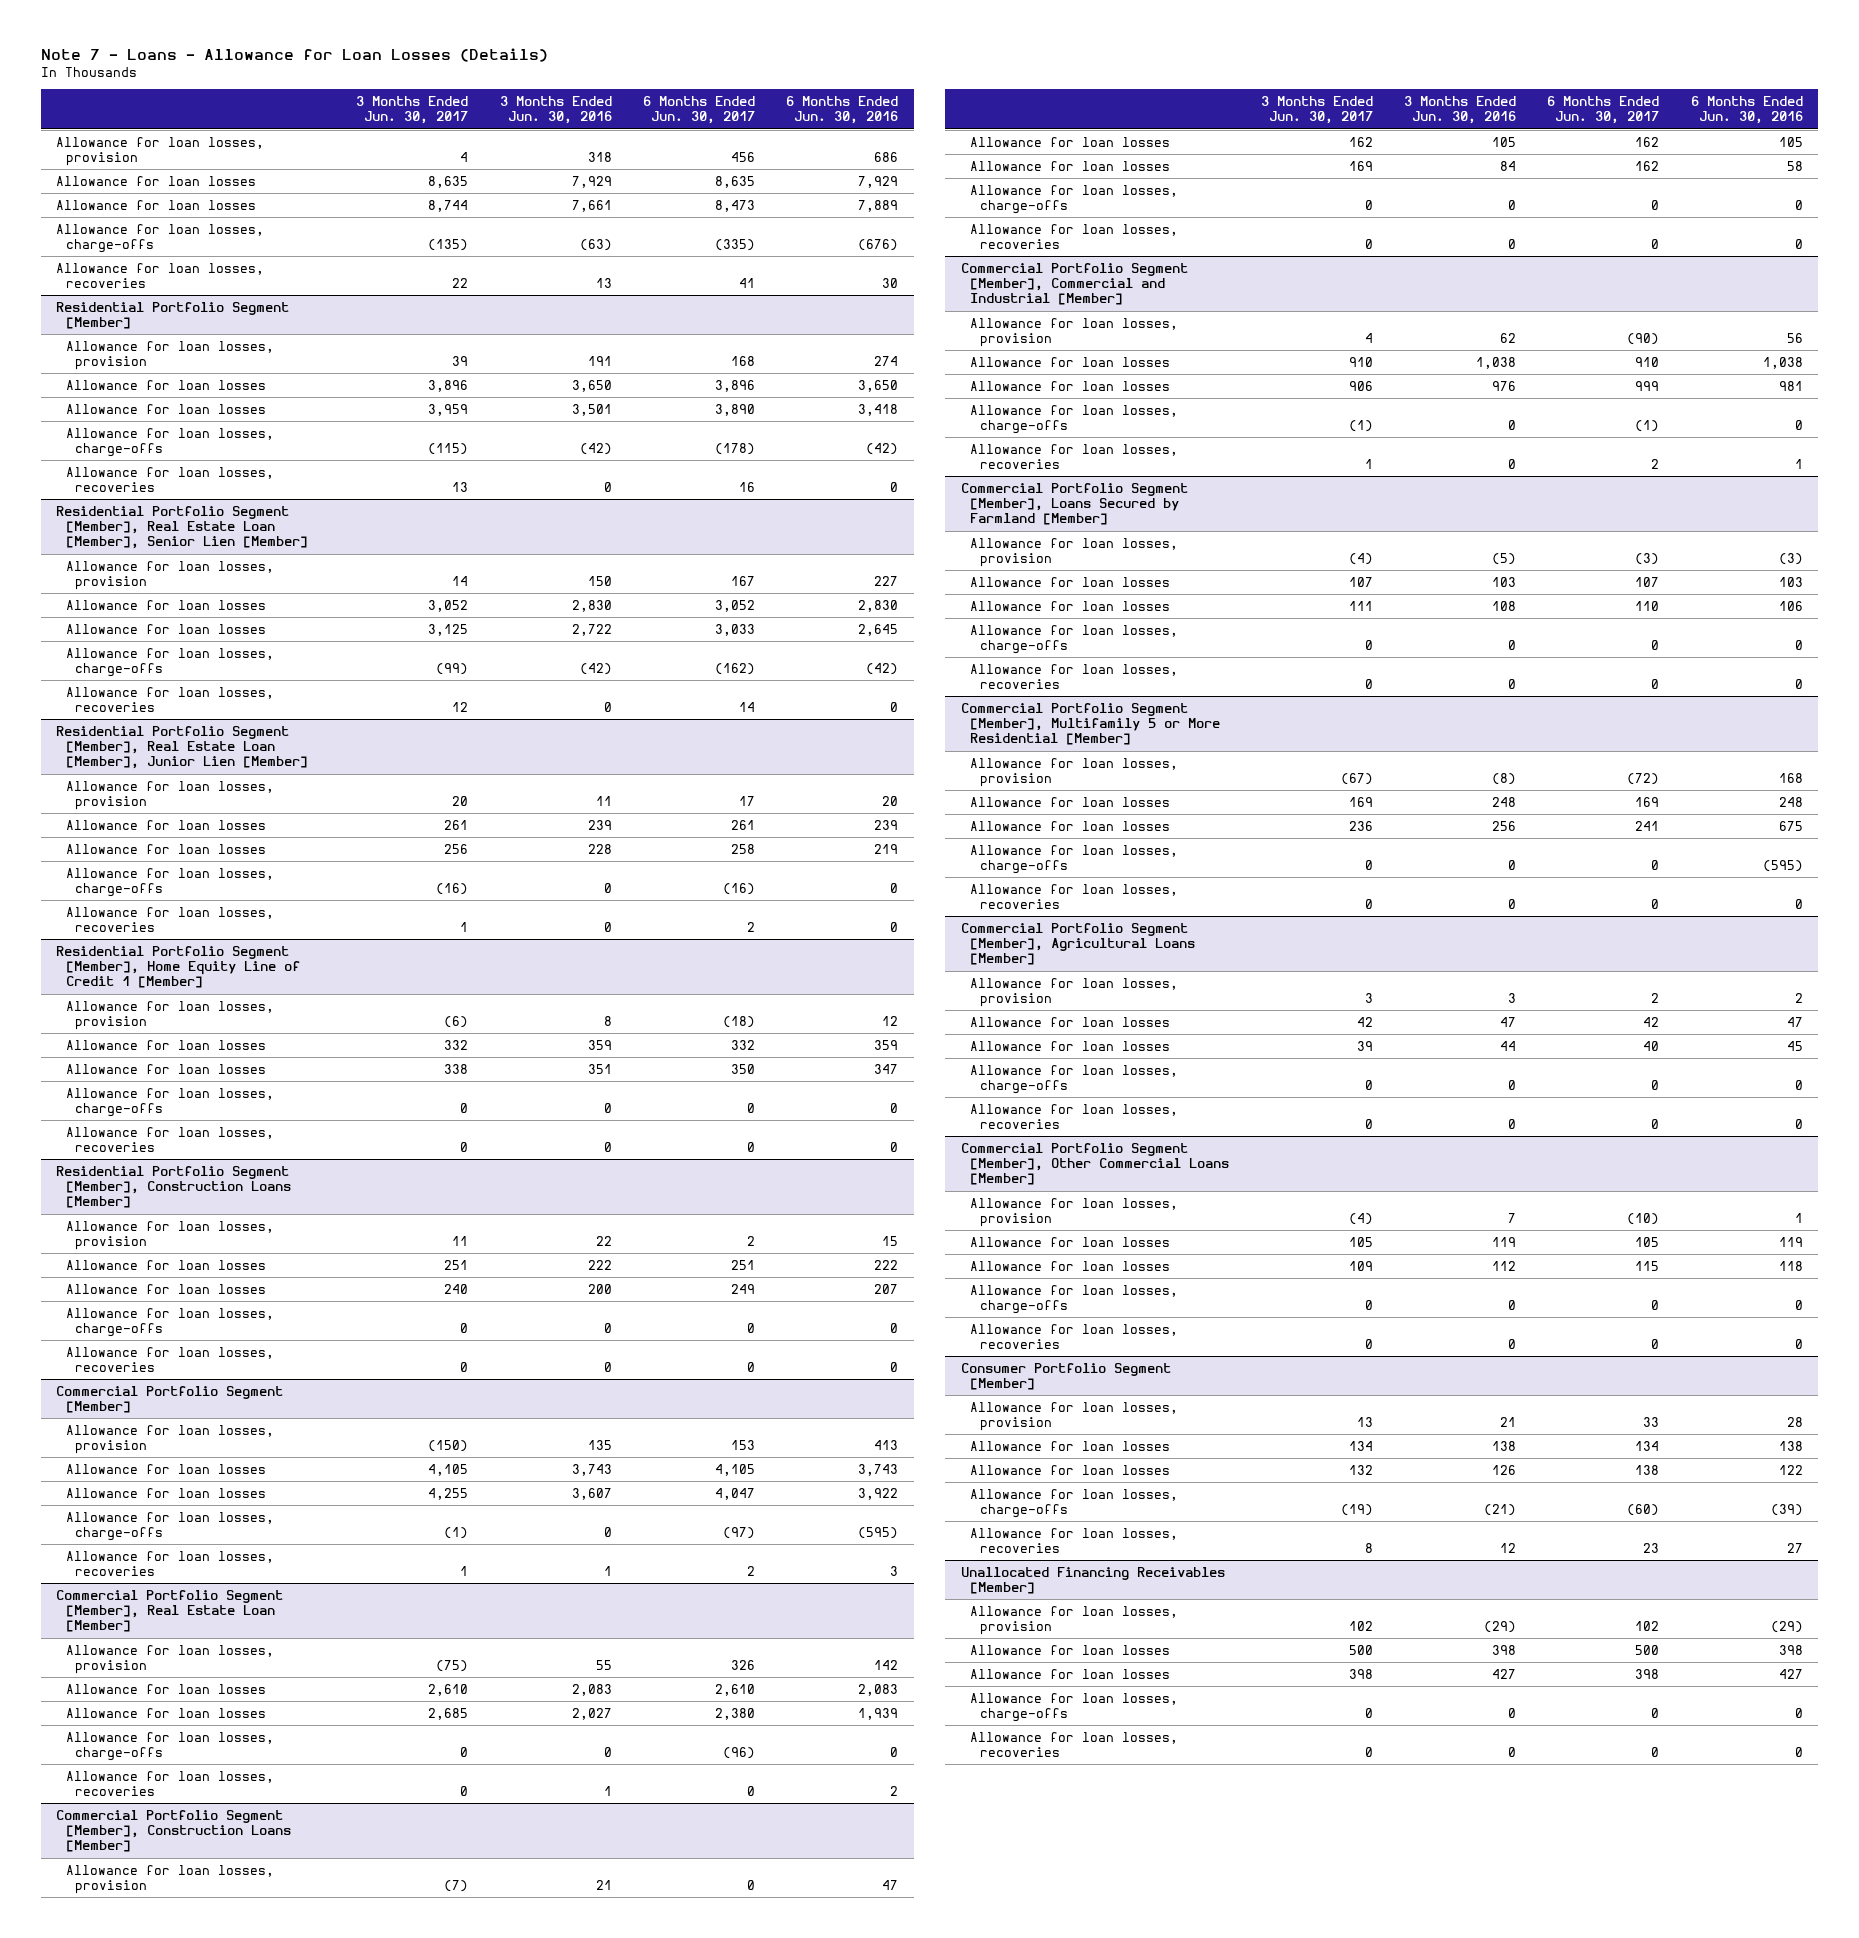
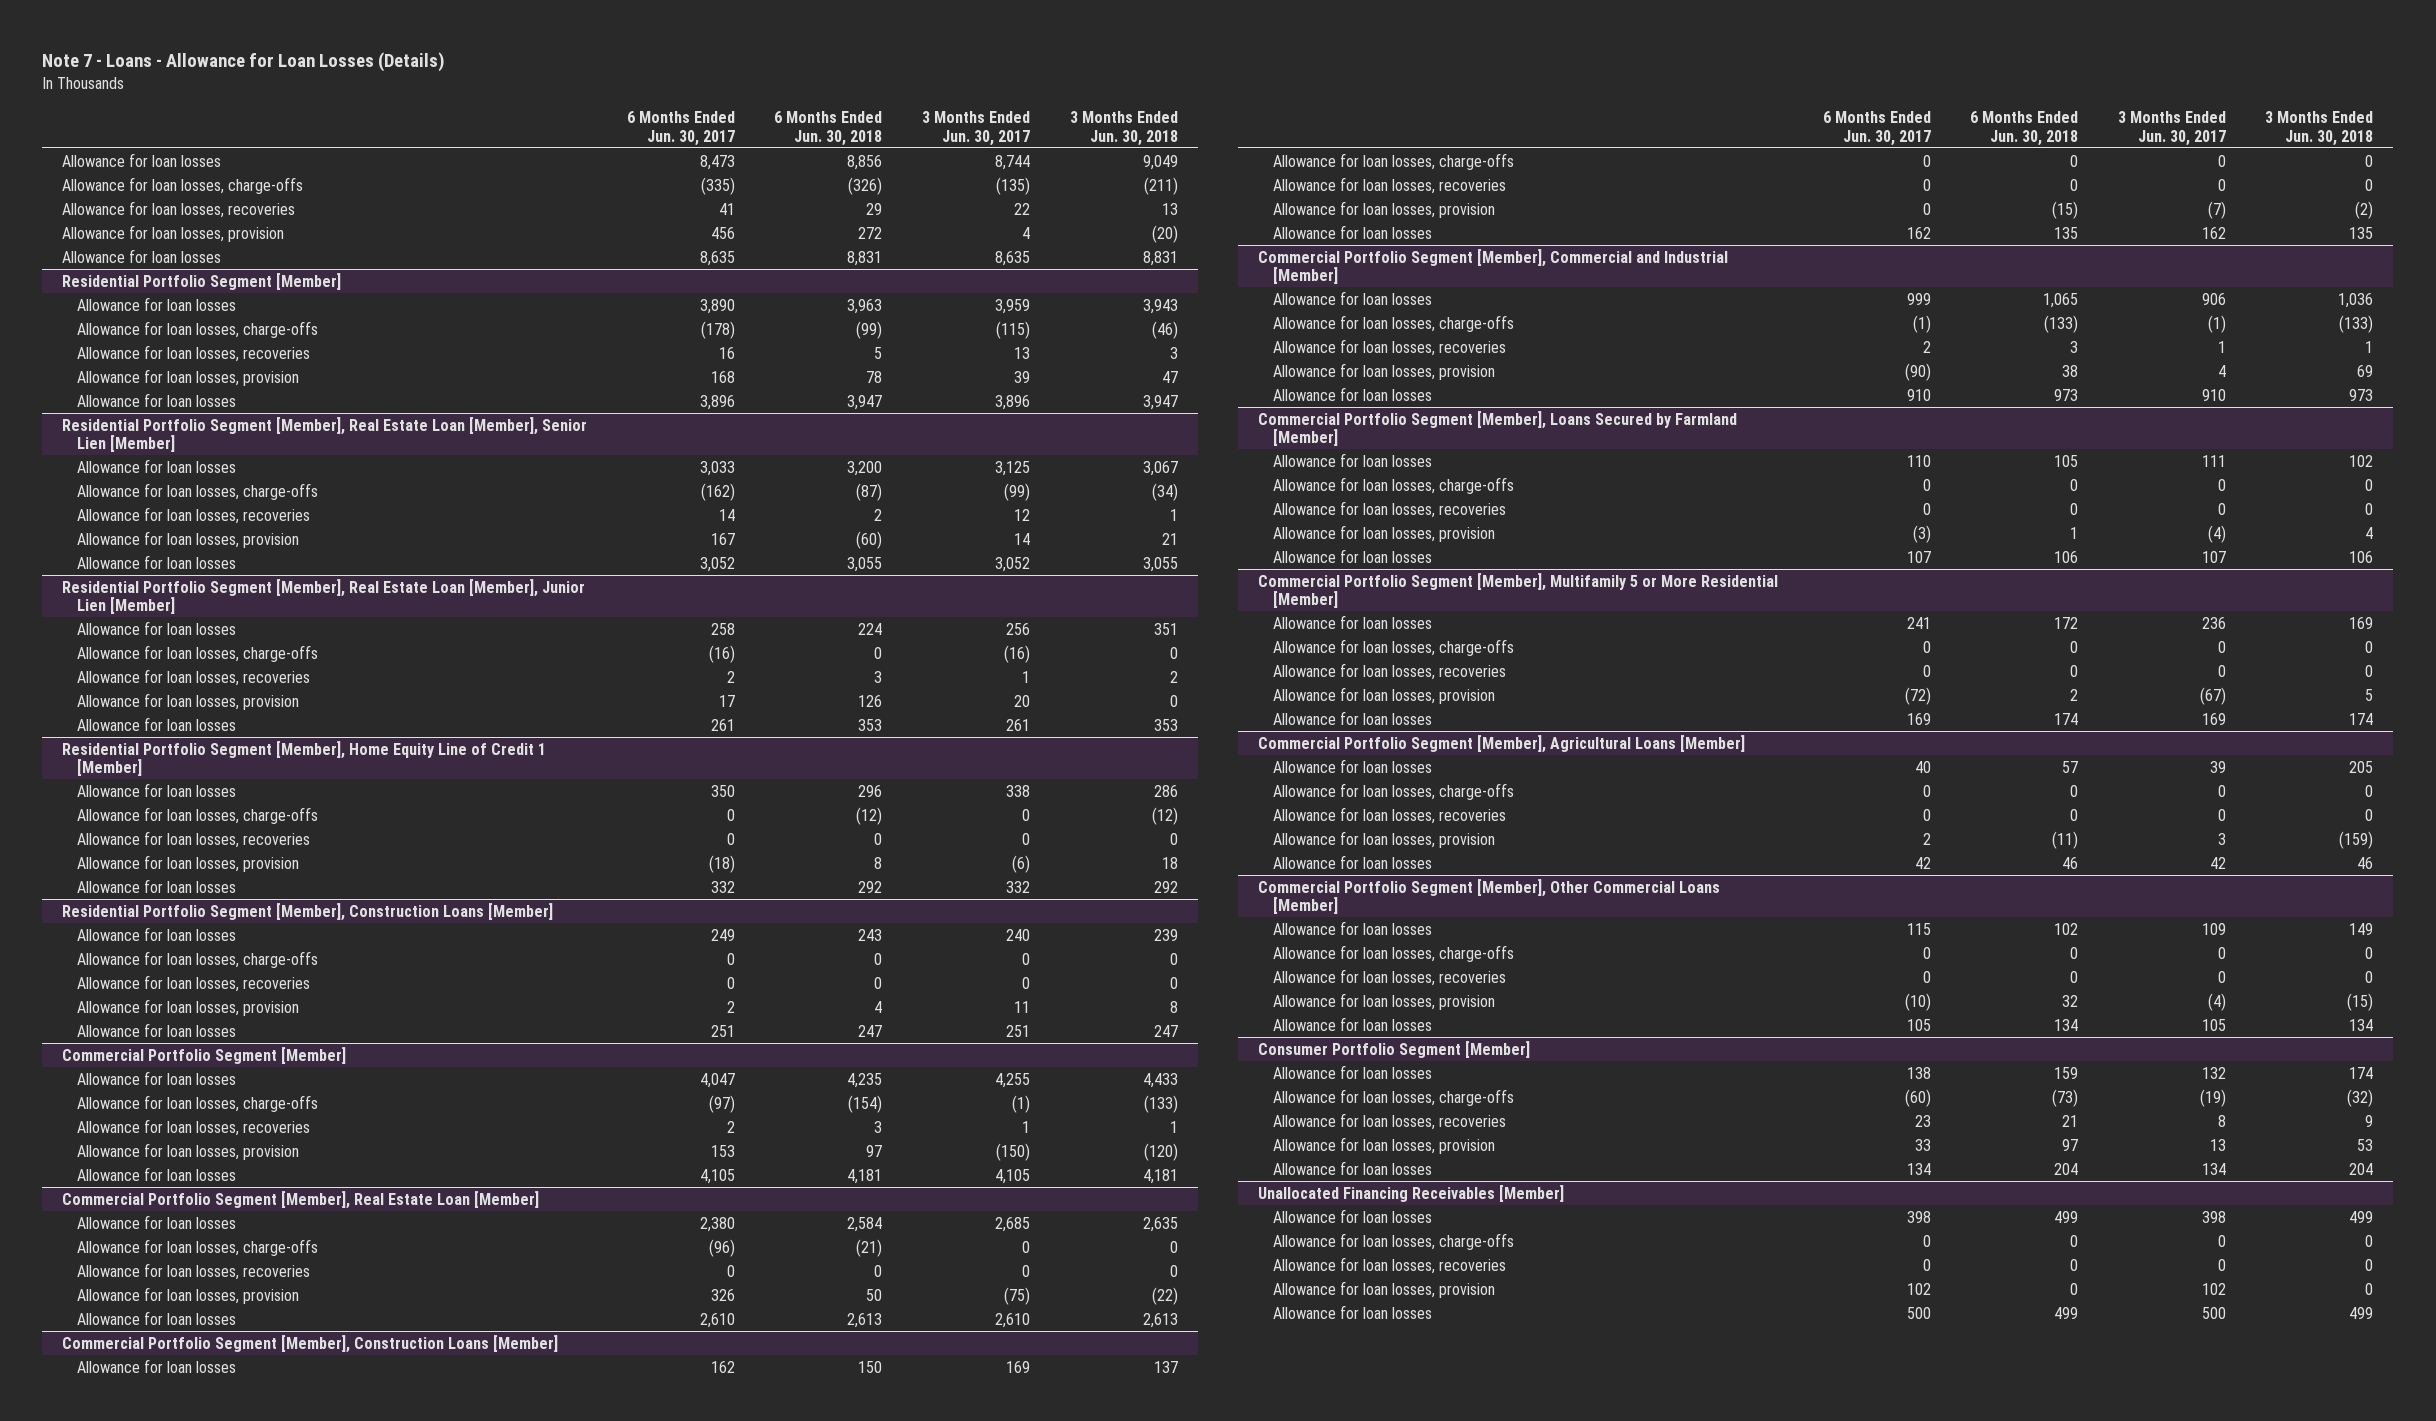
[499,96,612,125] 3 Months Ended Jun. 30, 2016 -> none
[786,96,899,125] 6 Months Ended Jun. 30, 2016 -> none
none -> [774,111,883,146] 6 Months Ended Jun. 30, 2018
none -> [1069,111,1178,146] 3 Months Ended Jun. 30, 2018
[56,136,265,167] Allowance for loan losses, provision -> [62,224,285,242] Allowance for loan losses, provision
[56,175,257,186] Allowance for loan losses -> [62,248,222,263] Allowance for loan losses
[65,340,274,371] Allowance for loan losses, provision -> [77,368,300,386] Allowance for loan losses, provision
[65,379,266,390] Allowance for loan losses -> [77,392,237,407] Allowance for loan losses
[65,560,274,591] Allowance for loan losses, provision -> [77,530,300,548] Allowance for loan losses, provision
[65,599,266,610] Allowance for loan losses -> [77,554,237,569] Allowance for loan losses
[65,780,274,811] Allowance for loan losses, provision -> [77,692,300,710] Allowance for loan losses, provision
[65,819,266,830] Allowance for loan losses -> [77,716,237,731] Allowance for loan losses
[65,1000,274,1031] Allowance for loan losses, provision -> [77,854,300,872] Allowance for loan losses, provision
[65,1039,266,1050] Allowance for loan losses -> [77,878,237,893] Allowance for loan losses
[65,1220,274,1251] Allowance for loan losses, provision -> [77,998,300,1016] Allowance for loan losses, provision
[65,1259,266,1270] Allowance for loan losses -> [77,1022,237,1037] Allowance for loan losses
[65,1424,274,1455] Allowance for loan losses, provision -> [77,1142,300,1160] Allowance for loan losses, provision
[65,1463,266,1474] Allowance for loan losses -> [77,1166,237,1181] Allowance for loan losses
[65,1644,274,1675] Allowance for loan losses, provision -> [77,1286,300,1304] Allowance for loan losses, provision
[65,1683,266,1694] Allowance for loan losses -> [77,1310,237,1325] Allowance for loan losses
[65,1864,274,1895] Allowance for loan losses, provision -> [1272,200,1495,218] Allowance for loan losses, provision
[970,136,1171,147] Allowance for loan losses -> [1272,224,1432,239] Allowance for loan losses
[970,317,1179,348] Allowance for loan losses, provision -> [1272,362,1495,380] Allowance for loan losses, provision
[970,356,1171,367] Allowance for loan losses -> [1272,386,1432,401] Allowance for loan losses
[970,537,1179,568] Allowance for loan losses, provision -> [1272,524,1495,542] Allowance for loan losses, provision
[970,576,1171,587] Allowance for loan losses -> [1272,548,1432,563] Allowance for loan losses
[970,757,1179,788] Allowance for loan losses, provision -> [1272,686,1495,704] Allowance for loan losses, provision
[970,796,1171,807] Allowance for loan losses -> [1272,710,1432,725] Allowance for loan losses
[970,977,1179,1008] Allowance for loan losses, provision -> [1272,830,1495,848] Allowance for loan losses, provision
[970,1016,1171,1027] Allowance for loan losses -> [1272,854,1432,869] Allowance for loan losses
[970,1197,1179,1228] Allowance for loan losses, provision -> [1272,992,1495,1010] Allowance for loan losses, provision
[970,1236,1171,1247] Allowance for loan losses -> [1272,1016,1432,1031] Allowance for loan losses
[970,1401,1179,1432] Allowance for loan losses, provision -> [1272,1136,1495,1154] Allowance for loan losses, provision
[970,1440,1171,1451] Allowance for loan losses -> [1272,1160,1432,1175] Allowance for loan losses
[970,1605,1179,1636] Allowance for loan losses, provision -> [1272,1280,1495,1298] Allowance for loan losses, provision
[970,1644,1171,1655] Allowance for loan losses -> [1272,1304,1432,1319] Allowance for loan losses

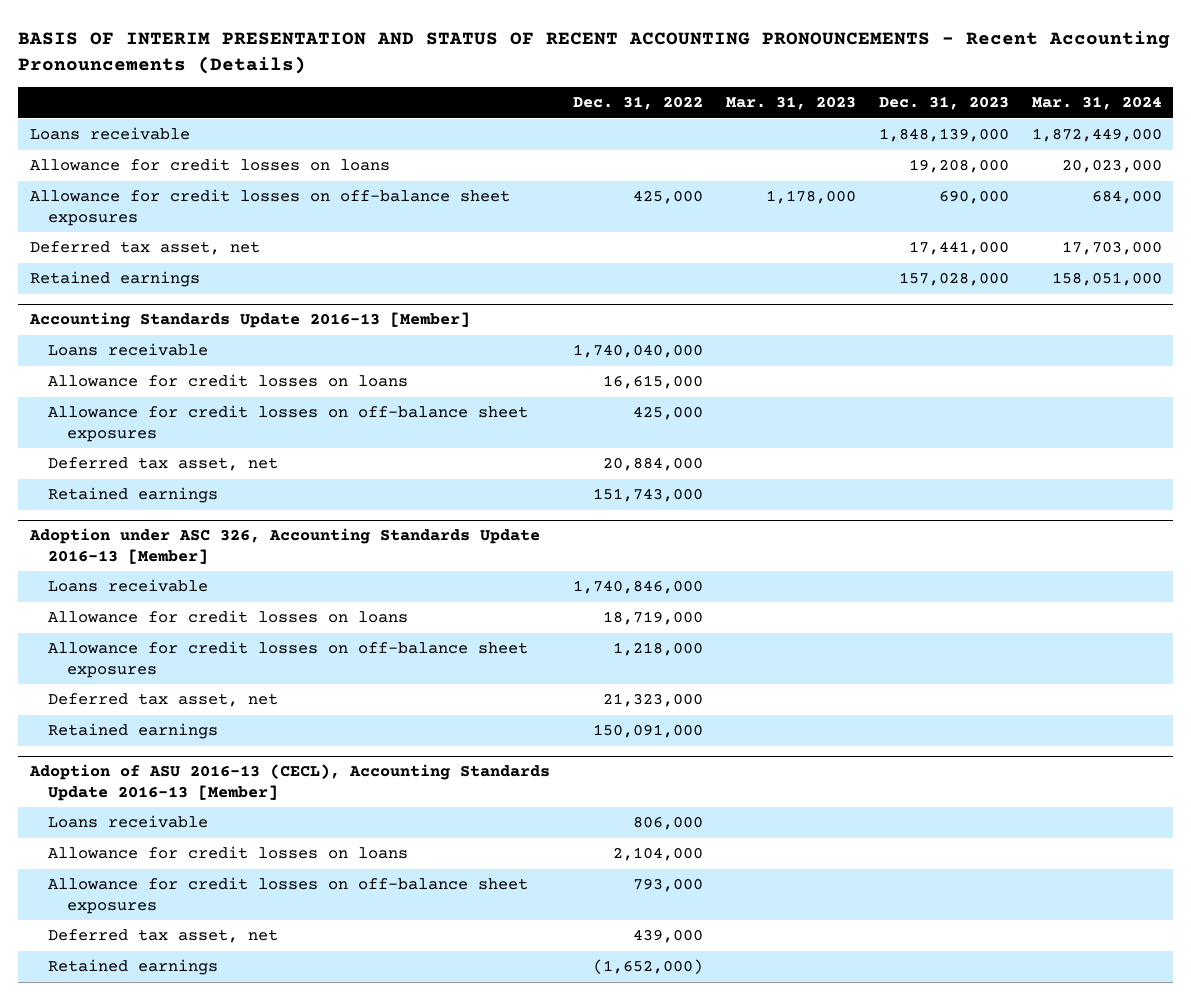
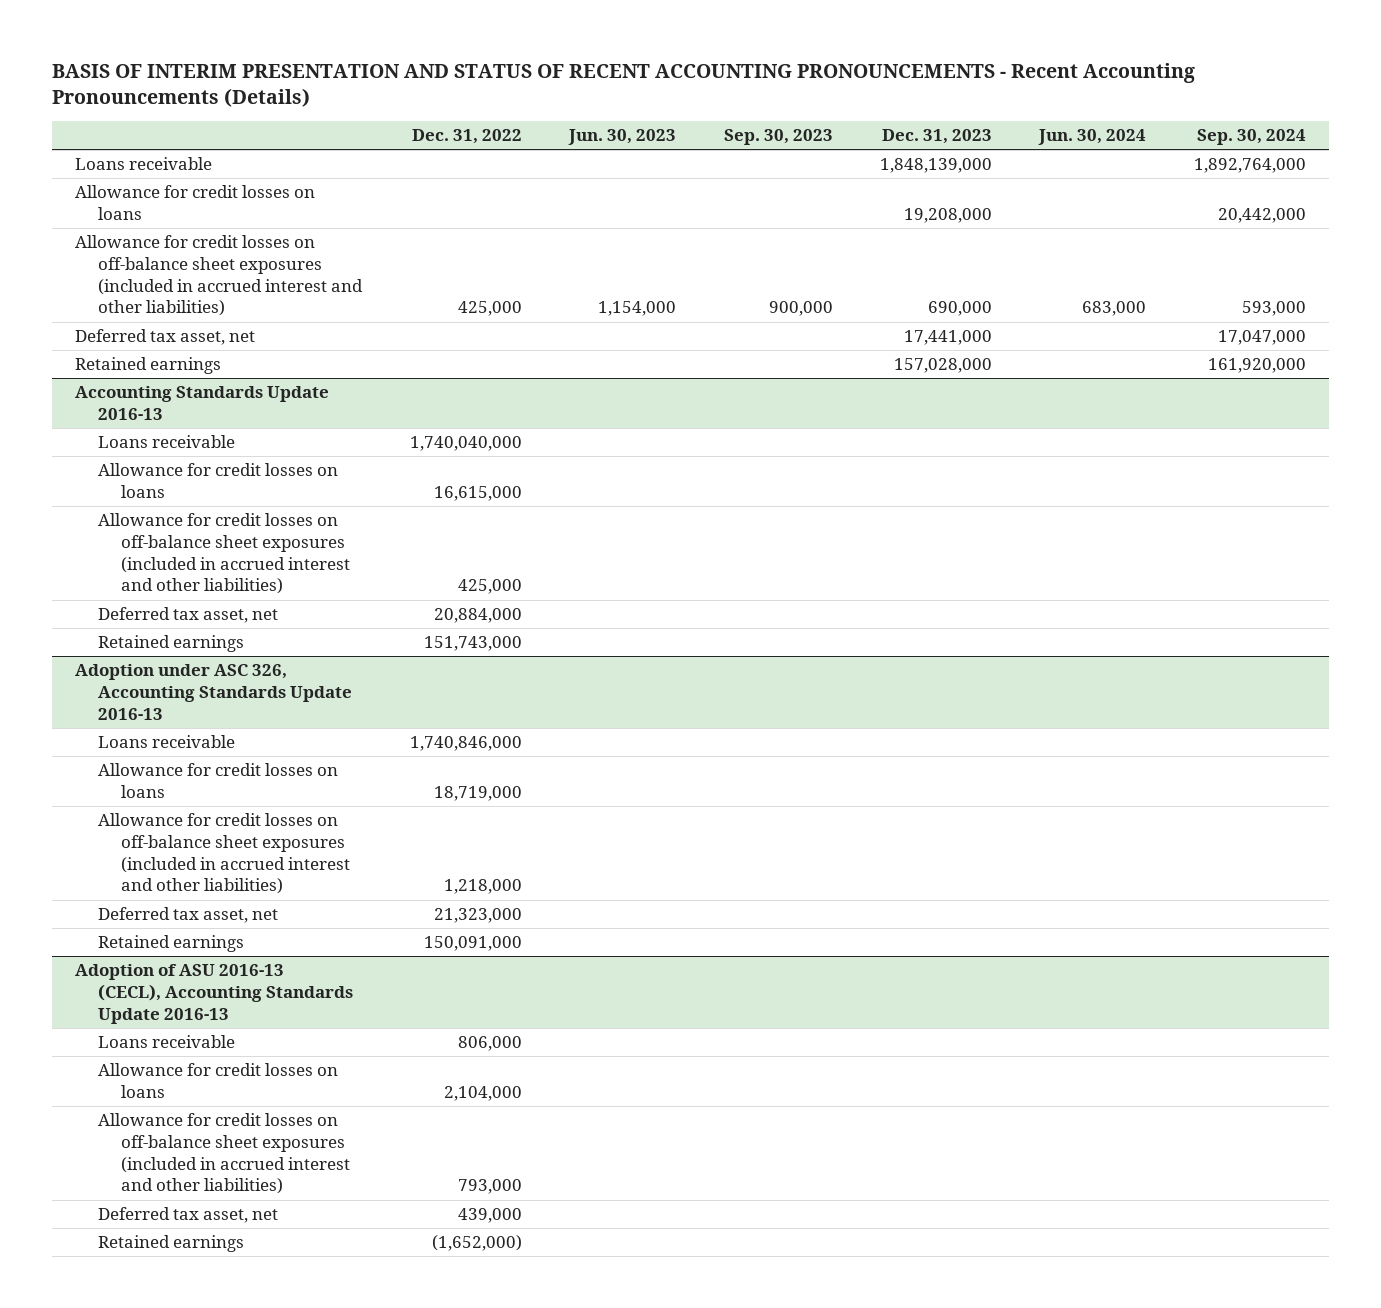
[725,96,856,111] Mar. 31, 2023 -> none
[1031,96,1162,111] Mar. 31, 2024 -> none
none -> [568,129,677,146] Jun. 30, 2023
none -> [723,129,833,146] Sep. 30, 2023
none -> [1038,129,1147,146] Jun. 30, 2024
none -> [1196,129,1306,146] Sep. 30, 2024
[29,189,510,226] Allowance for credit losses on off-balance sheet exposures -> [75,235,364,317] Allowance for credit losses on off-balance sheet exposures (included in accrued interest and other liabilities)
[28,312,470,329] Accounting Standards Update 2016-13 [Member] -> [75,386,330,420] Accounting Standards Update 2016-13
[48,405,529,442] Allowance for credit losses on off-balance sheet exposures -> [98,513,351,595] Allowance for credit losses on off-balance sheet exposures (included in accrued interest and other liabilities)
[28,528,540,564] Adoption under ASC 326, Accounting Standards Update 2016-13 [Member] -> [75,664,353,720] Adoption under ASC 326, Accounting Standards Update 2016-13
[48,641,529,678] Allowance for credit losses on off-balance sheet exposures -> [98,813,351,895] Allowance for credit losses on off-balance sheet exposures (included in accrued interest and other liabilities)
[28,764,550,801] Adoption of ASU 2016-13 (CECL), Accounting Standards Update 2016-13 [Member] -> [75,964,354,1024] Adoption of ASU 2016-13 (CECL), Accounting Standards Update 2016-13
[48,877,529,914] Allowance for credit losses on off-balance sheet exposures -> [98,1113,351,1195] Allowance for credit losses on off-balance sheet exposures (included in accrued interest and other liabilities)

